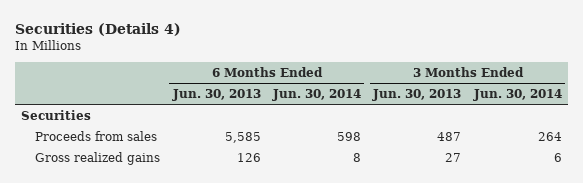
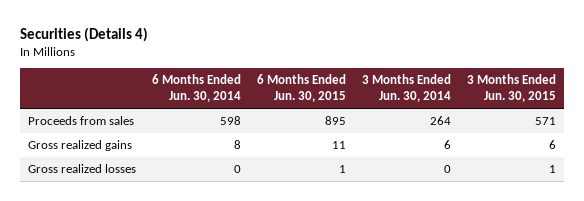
[171,89,261,102] Jun. 30, 2013 -> none
[372,89,462,102] Jun. 30, 2013 -> none
none -> [257,74,347,103] 6 Months Ended Jun. 30, 2015
none -> [467,74,557,103] 3 Months Ended Jun. 30, 2015
[21,109,92,120] Securities -> none
none -> [27,164,136,174] Gross realized losses

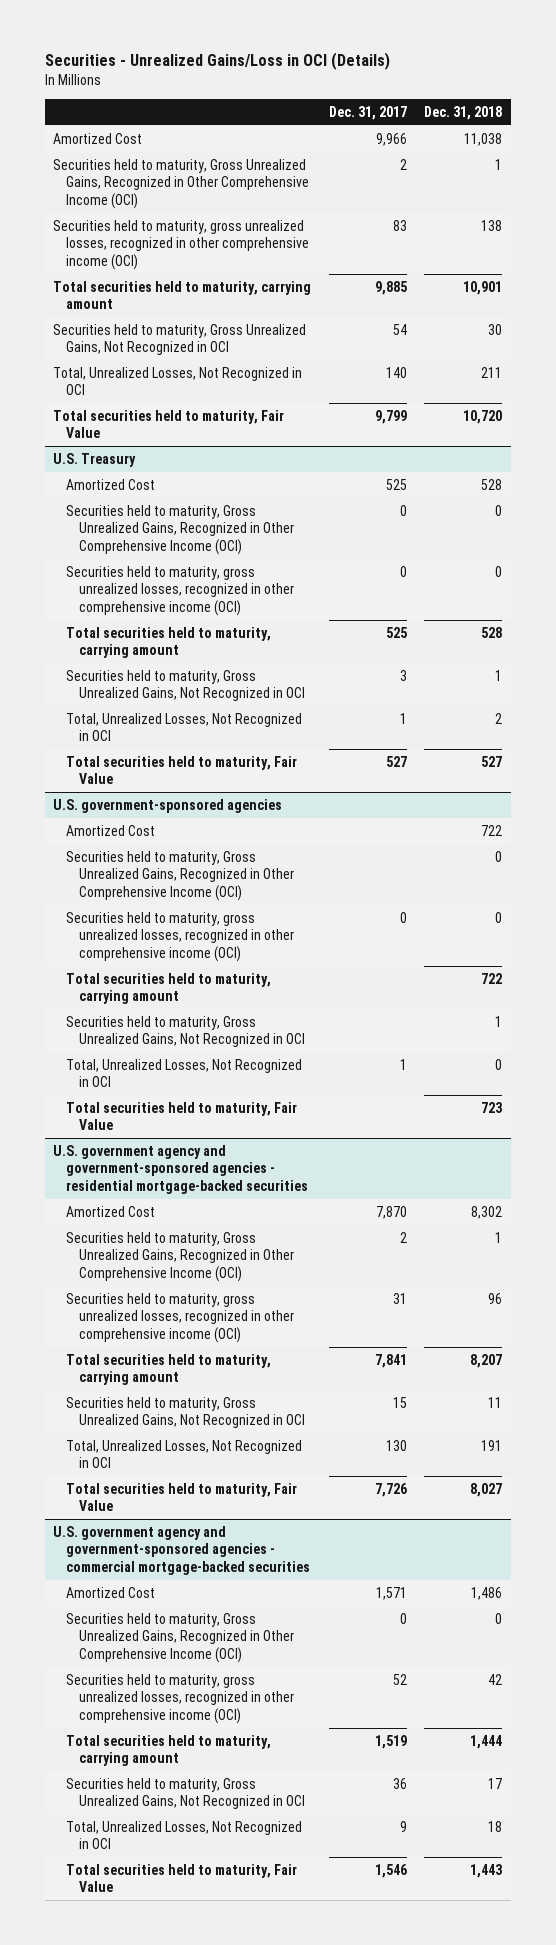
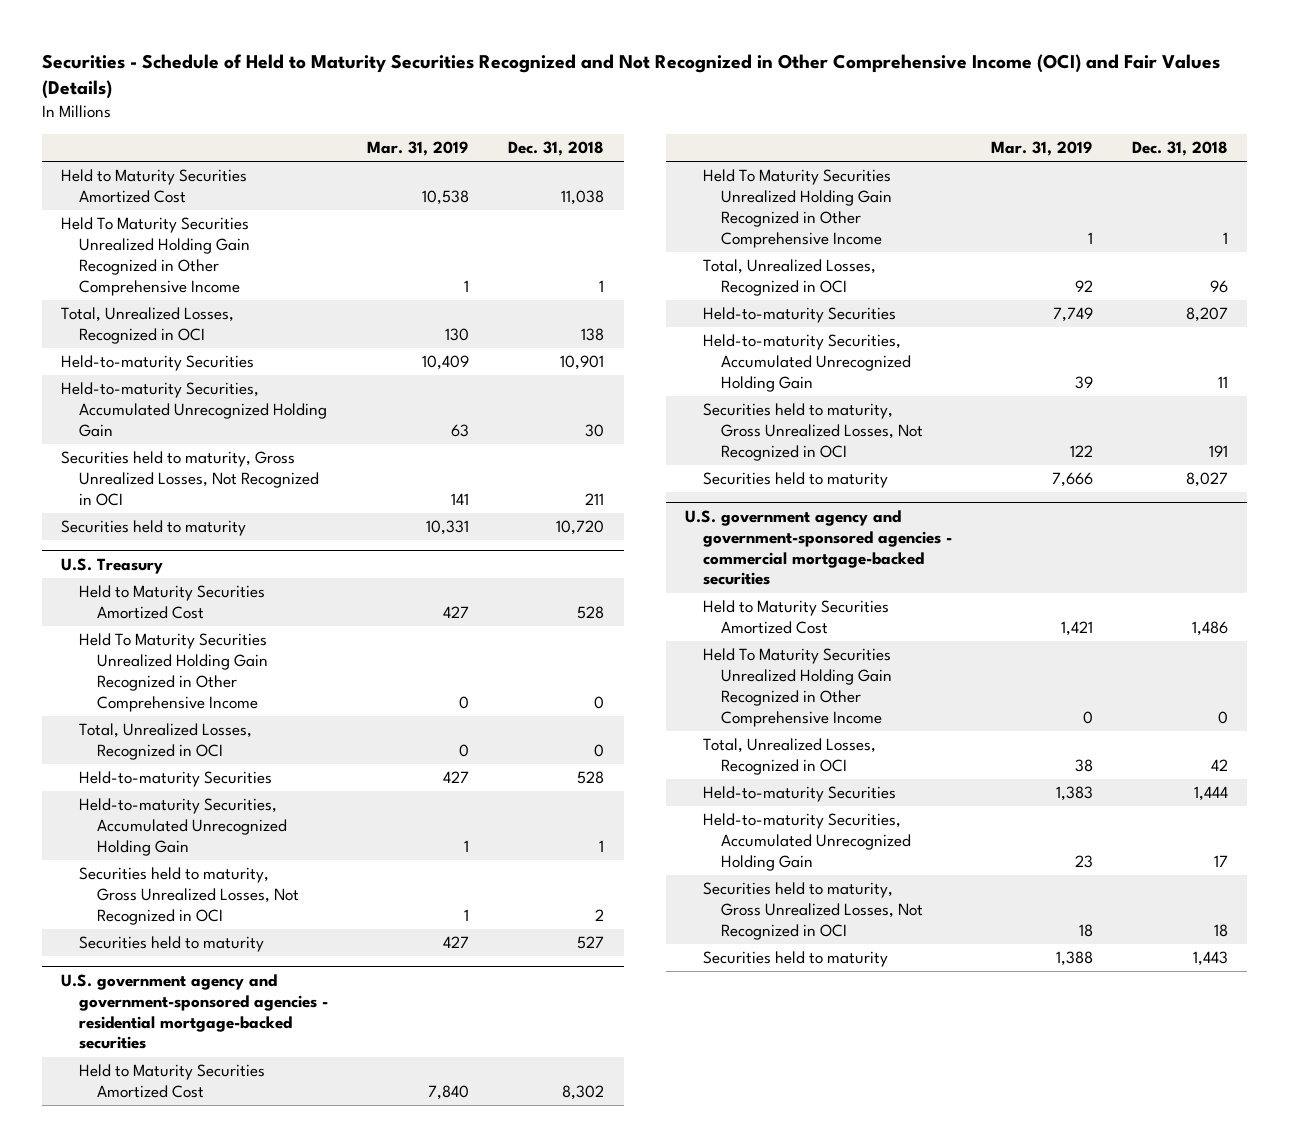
[44,52,390,71] Securities - Unrealized Gains/Loss in OCI (Details) -> [42,54,1221,100] Securities - Schedule of Held to Maturity Securities Recognized and Not Recognized in Other Comprehensive Income (OCI) and Fair Values (Details)
[328,106,407,121] Dec. 31, 2017 -> none
none -> [367,141,470,157] Mar. 31, 2019
[53,132,143,144] Amortized Cost -> [61,169,248,204] Held to Maturity Securities Amortized Cost
[53,158,310,210] Securities held to maturity, Gross Unrealized Gains, Recognized in Other Comprehensive Income (OCI) -> [61,217,251,297] Held To Maturity Securities Unrealized Holding Gain Recognized in Other Comprehensive Income
[53,219,310,271] Securities held to maturity, gross unrealized losses, recognized in other comprehensive income (OCI) -> [61,307,235,345] Total, Unrealized Losses, Recognized in OCI
[53,280,312,310] Total securities held to maturity, carrying amount -> [61,355,255,372] Held-to-maturity Securities
[53,323,307,356] Securities held to maturity, Gross Unrealized Gains, Not Recognized in OCI -> [61,382,328,438] Held-to-maturity Securities, Accumulated Unrecognized Holding Gain
[53,366,303,396] Total, Unrealized Losses, Not Recognized in OCI -> [61,451,320,507] Securities held to maturity, Gross Unrealized Losses, Not Recognized in OCI
[53,409,285,439] Total securities held to maturity, Fair Value -> [61,520,247,537] Securities held to maturity
[53,798,283,813] U.S. government-sponsored agencies -> none
[66,824,156,836] Amortized Cost -> none
[66,850,294,902] Securities held to maturity, Gross Unrealized Gains, Recognized in Other Comprehensive Income (OCI) -> none
[66,911,294,963] Securities held to maturity, gross unrealized losses, recognized in other comprehensive income (OCI) -> none
[66,972,272,1005] Total securities held to maturity, carrying amount -> none
[66,1015,305,1048] Securities held to maturity, Gross Unrealized Gains, Not Recognized in OCI -> none
[66,1058,303,1088] Total, Unrealized Losses, Not Recognized in OCI -> none
[66,1101,298,1131] Total securities held to maturity, Fair Value -> none
[66,478,156,490] Amortized Cost -> [79,585,266,620] Held to Maturity Securities Amortized Cost
[66,504,294,556] Securities held to maturity, Gross Unrealized Gains, Recognized in Other Comprehensive Income (OCI) -> [79,633,268,713] Held To Maturity Securities Unrealized Holding Gain Recognized in Other Comprehensive Income
[66,565,294,617] Securities held to maturity, gross unrealized losses, recognized in other comprehensive income (OCI) -> [79,723,253,761] Total, Unrealized Losses, Recognized in OCI
[66,626,272,659] Total securities held to maturity, carrying amount -> [79,771,273,788] Held-to-maturity Securities
[66,669,305,702] Securities held to maturity, Gross Unrealized Gains, Not Recognized in OCI -> [79,798,287,857] Held-to-maturity Securities, Accumulated Unrecognized Holding Gain
[66,712,303,742] Total, Unrealized Losses, Not Recognized in OCI -> [79,867,299,926] Securities held to maturity, Gross Unrealized Losses, Not Recognized in OCI
[66,755,298,785] Total securities held to maturity, Fair Value -> [79,936,265,953] Securities held to maturity
[66,1205,156,1217] Amortized Cost -> [79,1064,266,1099] Held to Maturity Securities Amortized Cost
[66,1231,294,1283] Securities held to maturity, Gross Unrealized Gains, Recognized in Other Comprehensive Income (OCI) -> [702,169,892,249] Held To Maturity Securities Unrealized Holding Gain Recognized in Other Comprehensive Income
[66,1292,294,1344] Securities held to maturity, gross unrealized losses, recognized in other comprehensive income (OCI) -> [702,259,876,297] Total, Unrealized Losses, Recognized in OCI
[66,1353,272,1386] Total securities held to maturity, carrying amount -> [702,307,896,324] Held-to-maturity Securities
[66,1396,305,1429] Securities held to maturity, Gross Unrealized Gains, Not Recognized in OCI -> [702,334,911,393] Held-to-maturity Securities, Accumulated Unrecognized Holding Gain
[66,1439,303,1469] Total, Unrealized Losses, Not Recognized in OCI -> [702,403,923,462] Securities held to maturity, Gross Unrealized Losses, Not Recognized in OCI
[66,1482,298,1512] Total securities held to maturity, Fair Value -> [702,472,888,489] Securities held to maturity
[66,1586,156,1598] Amortized Cost -> [702,600,889,635] Held to Maturity Securities Amortized Cost
[66,1612,294,1664] Securities held to maturity, Gross Unrealized Gains, Recognized in Other Comprehensive Income (OCI) -> [702,648,892,728] Held To Maturity Securities Unrealized Holding Gain Recognized in Other Comprehensive Income
[66,1673,294,1725] Securities held to maturity, gross unrealized losses, recognized in other comprehensive income (OCI) -> [702,738,876,776] Total, Unrealized Losses, Recognized in OCI
[66,1734,272,1767] Total securities held to maturity, carrying amount -> [702,786,896,803] Held-to-maturity Securities
[66,1777,305,1810] Securities held to maturity, Gross Unrealized Gains, Not Recognized in OCI -> [702,813,911,872] Held-to-maturity Securities, Accumulated Unrecognized Holding Gain
[66,1820,303,1850] Total, Unrealized Losses, Not Recognized in OCI -> [702,882,923,941] Securities held to maturity, Gross Unrealized Losses, Not Recognized in OCI
[66,1863,298,1893] Total securities held to maturity, Fair Value -> [702,951,888,968] Securities held to maturity

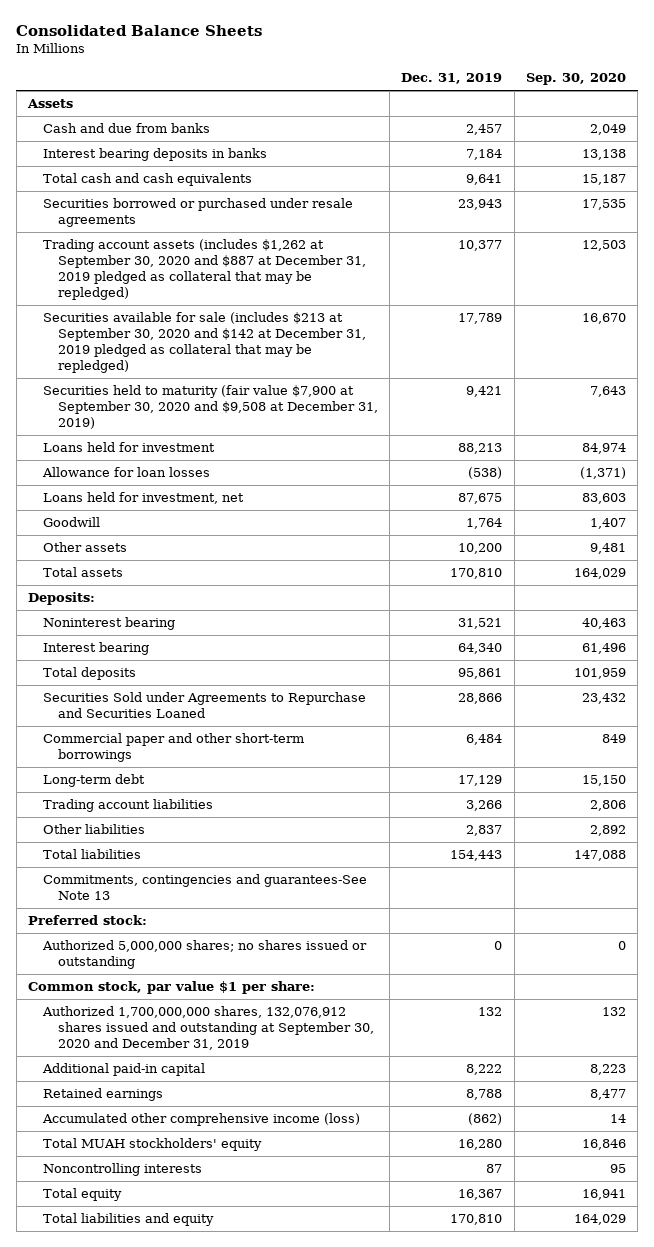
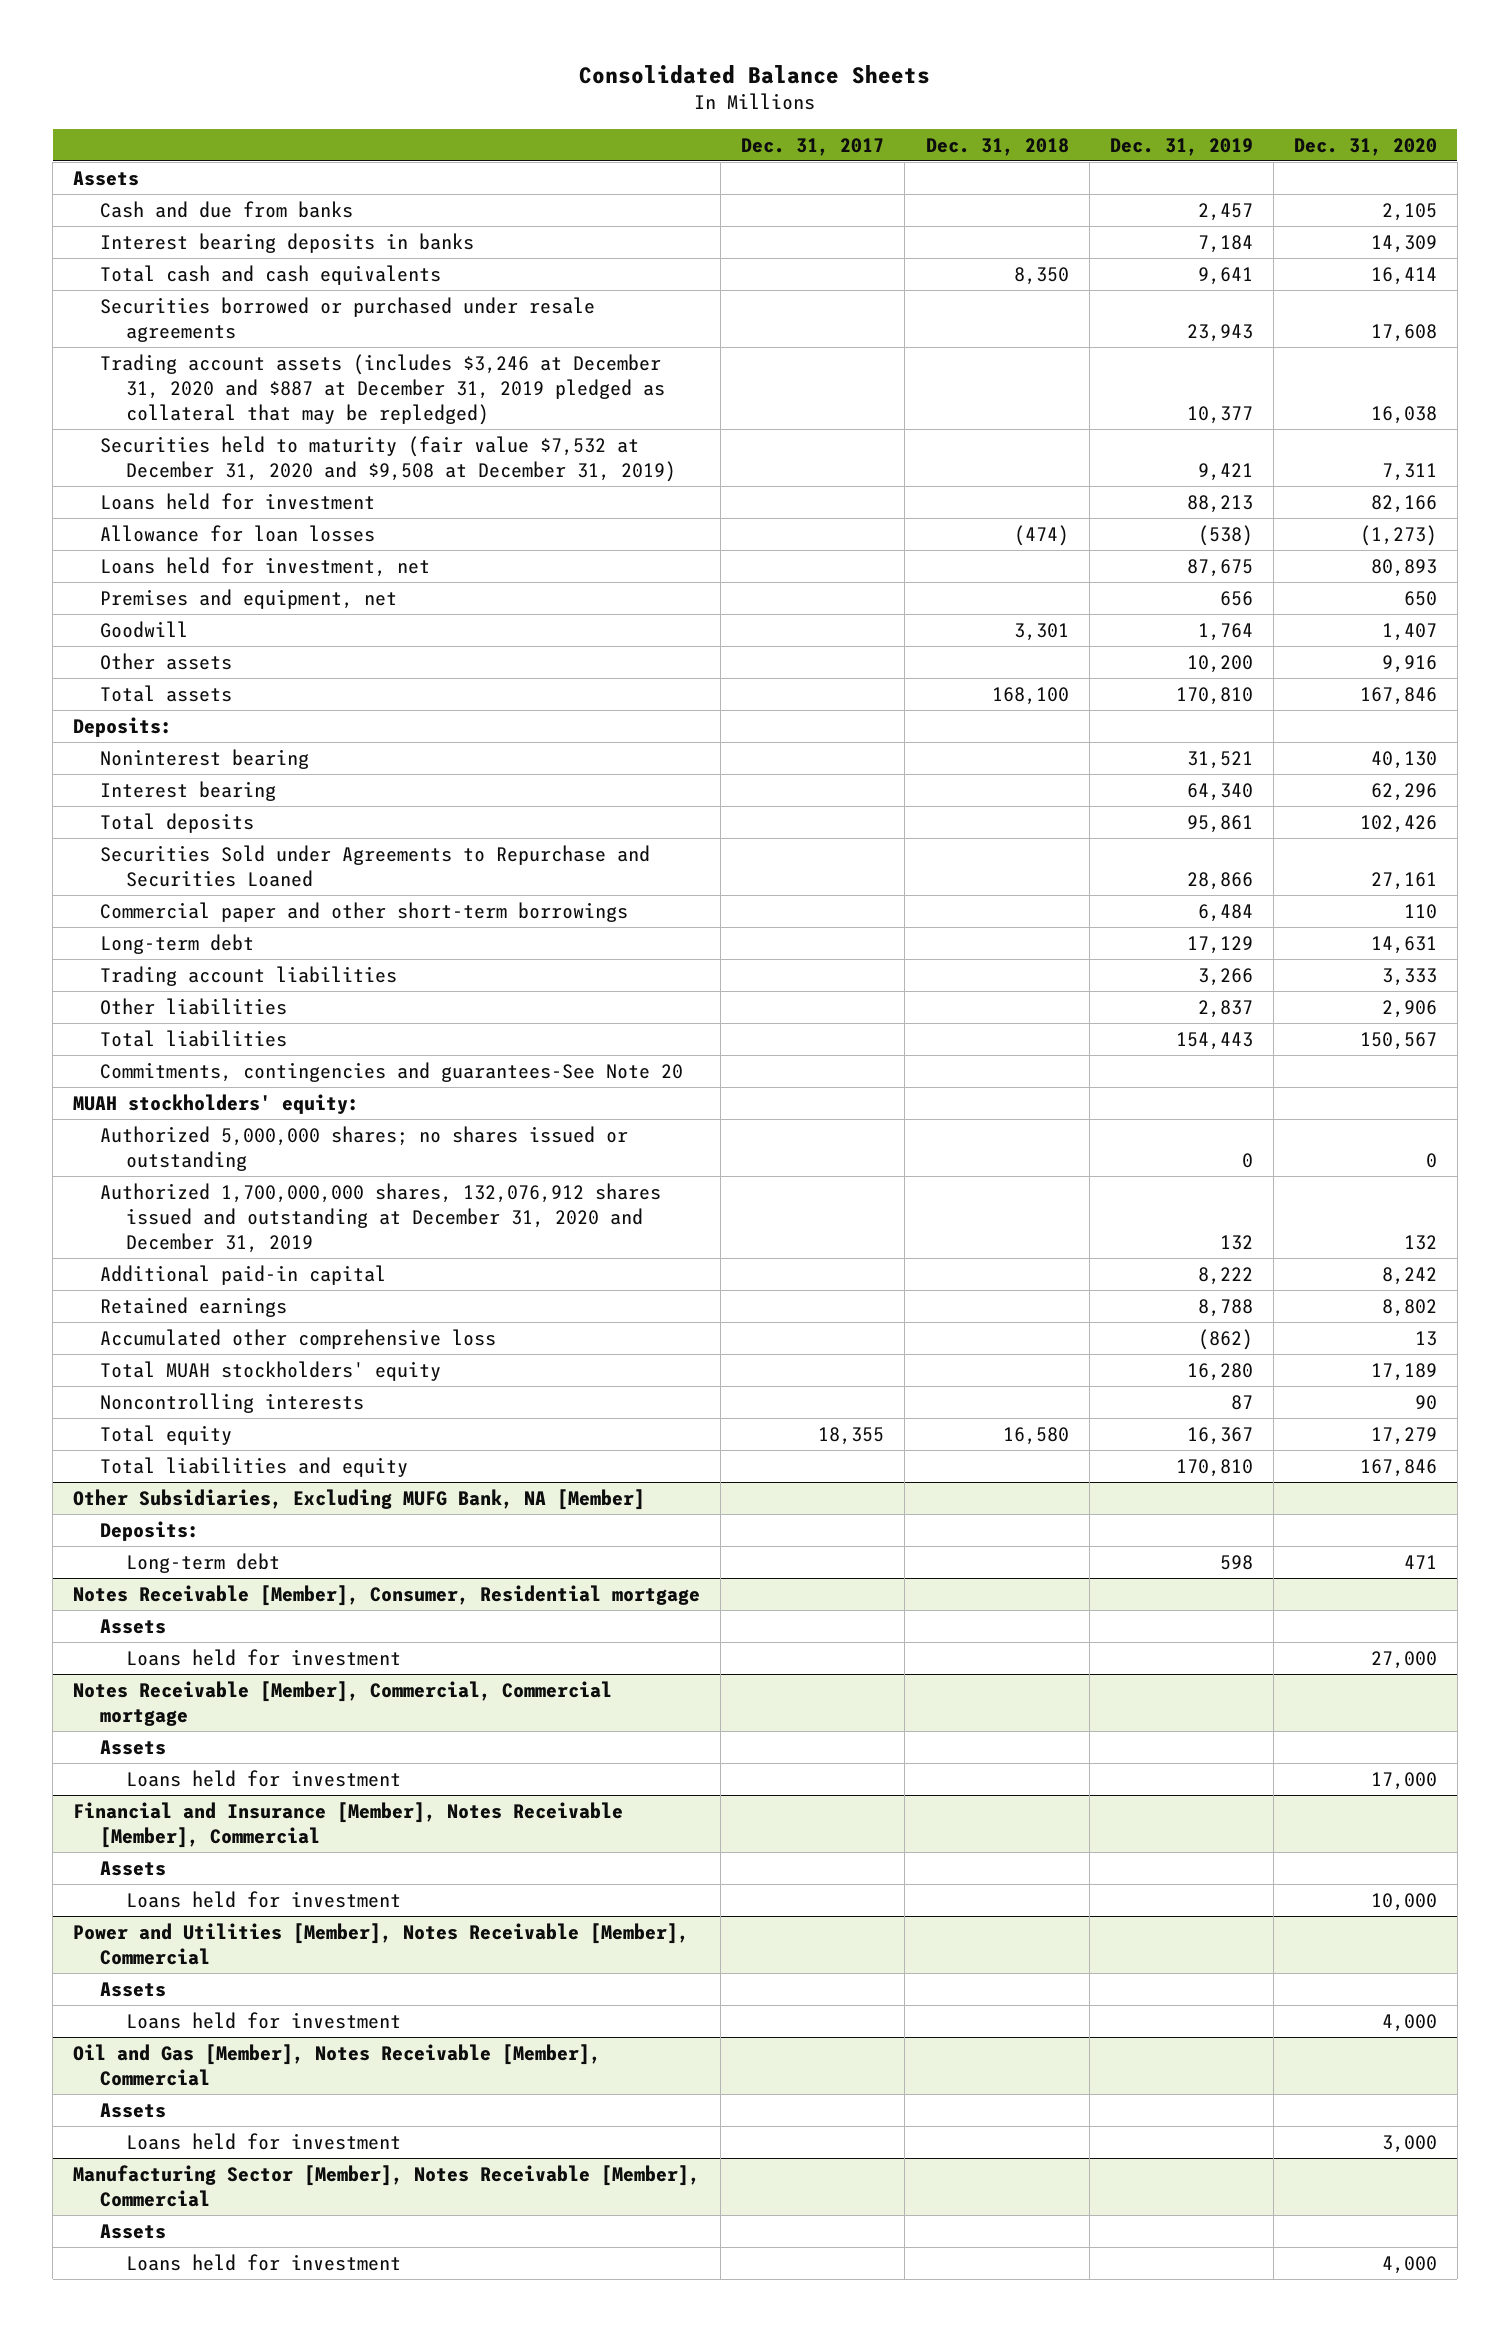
[526,73,627,86] Sep. 30, 2020 -> none
none -> [741,137,885,156] Dec. 31, 2017
none -> [925,137,1069,156] Dec. 31, 2018
none -> [1293,137,1437,156] Dec. 31, 2020
[42,311,366,374] Securities available for sale (includes $213 at September 30, 2020 and $142 at December 31, 2019 pledged as collateral that may be repledged) -> none
[42,238,366,301] Trading account assets (includes $1,262 at September 30, 2020 and $887 at December 31, 2019 pledged as collateral that may be repledged) -> [99,354,666,425] Trading account assets (includes $3,246 at December 31, 2020 and $887 at December 31, 2019 pledged as collateral that may be repledged)
[42,384,378,430] Securities held to maturity (fair value $7,900 at September 30, 2020 and $9,508 at December 31, 2019) -> [99,436,677,482] Securities held to maturity (fair value $7,532 at December 31, 2020 and $9,508 at December 31, 2019)
none -> [99,589,397,610] Premises and equipment, net
[28,914,148,925] Preferred stock: -> none
[42,873,367,900] Commitments, contingencies and guarantees-See Note 13 -> [99,1062,683,1083] Commitments, contingencies and guarantees-See Note 20
none -> [73,1094,360,1115] MUAH stockholders' equity:
[28,980,316,994] Common stock, par value $1 per share: -> none
[41,1005,374,1051] Authorized 1,700,000,000 shares, 132,076,912 shares issued and outstanding at September 30, 2020 and December 31, 2019 -> [99,1183,661,1253] Authorized 1,700,000,000 shares, 132,076,912 shares issued and outstanding at December 31, 2020 and December 31, 2019
[41,1112,360,1126] Accumulated other comprehensive income (loss) -> [99,1329,496,1350] Accumulated other comprehensive loss
none -> [73,1489,646,1511] Other Subsidiaries, Excluding MUFG Bank, NA [Member]
none -> [99,1521,199,1542] Deposits:
none -> [126,1553,281,1574] Long-term debt
none -> [73,1585,701,1607] Notes Receivable [Member], Consumer, Residential mortgage
none -> [99,1619,166,1635] Assets
none -> [126,1649,402,1667] Loans held for investment
none -> [73,1681,613,1726] Notes Receivable [Member], Commercial, Commercial mortgage
none -> [99,1740,166,1756] Assets
none -> [126,1770,402,1788] Loans held for investment
none -> [73,1802,624,1848] Financial and Insurance [Member], Notes Receivable [Member], Commercial
none -> [99,1861,166,1877] Assets
none -> [126,1891,402,1909] Loans held for investment
none -> [73,1923,690,1965] Power and Utilities [Member], Notes Receivable [Member], Commercial
none -> [99,1982,166,1998] Assets
none -> [126,2012,402,2030] Loans held for investment
none -> [73,2044,602,2086] Oil and Gas [Member], Notes Receivable [Member], Commercial
none -> [99,2103,166,2119] Assets
none -> [126,2133,402,2151] Loans held for investment
none -> [73,2165,701,2207] Manufacturing Sector [Member], Notes Receivable [Member], Commercial
none -> [99,2224,166,2240] Assets
none -> [126,2254,402,2272] Loans held for investment

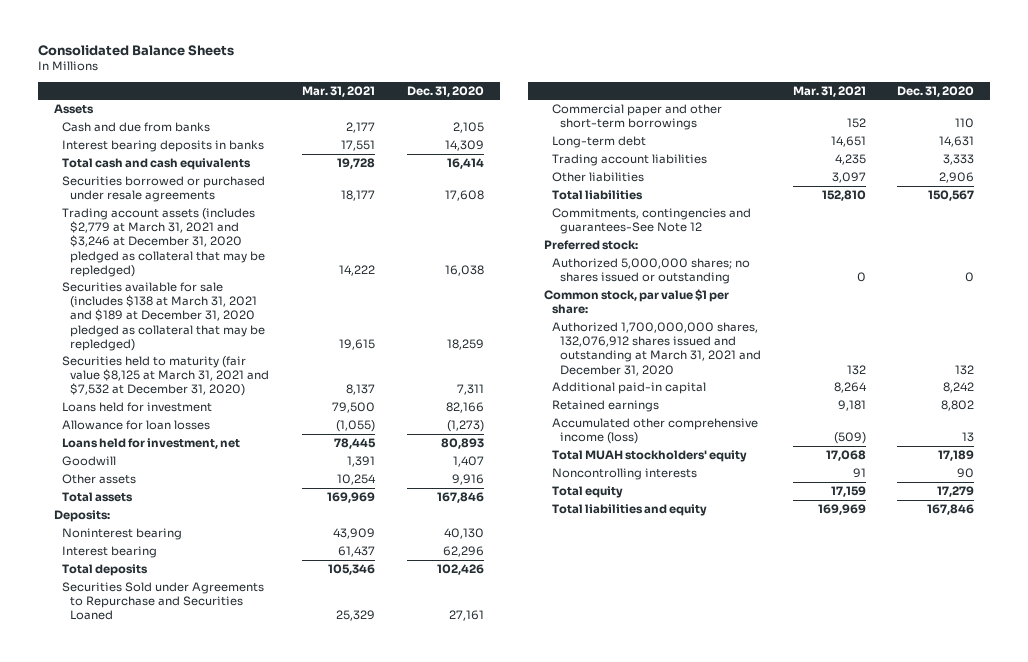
[741,137,885,156] Dec. 31, 2017 -> none
[925,137,1069,156] Dec. 31, 2018 -> none
[1109,137,1253,156] Dec. 31, 2019 -> none
none -> [302,85,376,97] Mar. 31, 2021
[99,354,666,425] Trading account assets (includes $3,246 at December 31, 2020 and $887 at December 31, 2019 pledged as collateral that may be repledged) -> [61,207,265,277] Trading account assets (includes $2,779 at March 31, 2021 and $3,246 at December 31, 2020 pledged as collateral that may be repledged)
none -> [61,281,265,351] Securities available for sale (includes $138 at March 31, 2021 and $189 at December 31, 2020 pledged as collateral that may be repledged)
[99,436,677,482] Securities held to maturity (fair value $7,532 at December 31, 2020 and $9,508 at December 31, 2019) -> [61,355,269,397] Securities held to maturity (fair value $8,125 at March 31, 2021 and $7,532 at December 31, 2020)
[99,589,397,610] Premises and equipment, net -> none
[73,1094,360,1115] MUAH stockholders' equity: -> none
[99,1062,683,1083] Commitments, contingencies and guarantees-See Note 20 -> [551,207,751,235] Commitments, contingencies and guarantees-See Note 12
none -> [543,239,638,250] Preferred stock:
none -> [543,288,729,315] Common stock, par value $1 per share:
[99,1183,661,1253] Authorized 1,700,000,000 shares, 132,076,912 shares issued and outstanding at December 31, 2020 and December 31, 2019 -> [551,321,762,376] Authorized 1,700,000,000 shares, 132,076,912 shares issued and outstanding at March 31, 2021 and December 31, 2020
[99,1329,496,1350] Accumulated other comprehensive loss -> [551,417,758,445] Accumulated other comprehensive income (loss)
[73,1489,646,1511] Other Subsidiaries, Excluding MUFG Bank, NA [Member] -> none
[99,1521,199,1542] Deposits: -> none
[126,1553,281,1574] Long-term debt -> none
[73,1585,701,1607] Notes Receivable [Member], Consumer, Residential mortgage -> none
[99,1619,166,1635] Assets -> none
[126,1649,402,1667] Loans held for investment -> none
[73,1681,613,1726] Notes Receivable [Member], Commercial, Commercial mortgage -> none
[99,1740,166,1756] Assets -> none
[126,1770,402,1788] Loans held for investment -> none
[73,1802,624,1848] Financial and Insurance [Member], Notes Receivable [Member], Commercial -> none
[99,1861,166,1877] Assets -> none
[126,1891,402,1909] Loans held for investment -> none
[73,1923,690,1965] Power and Utilities [Member], Notes Receivable [Member], Commercial -> none
[99,1982,166,1998] Assets -> none
[126,2012,402,2030] Loans held for investment -> none
[73,2044,602,2086] Oil and Gas [Member], Notes Receivable [Member], Commercial -> none
[99,2103,166,2119] Assets -> none
[126,2133,402,2151] Loans held for investment -> none
[73,2165,701,2207] Manufacturing Sector [Member], Notes Receivable [Member], Commercial -> none
[99,2224,166,2240] Assets -> none
[126,2254,402,2272] Loans held for investment -> none

